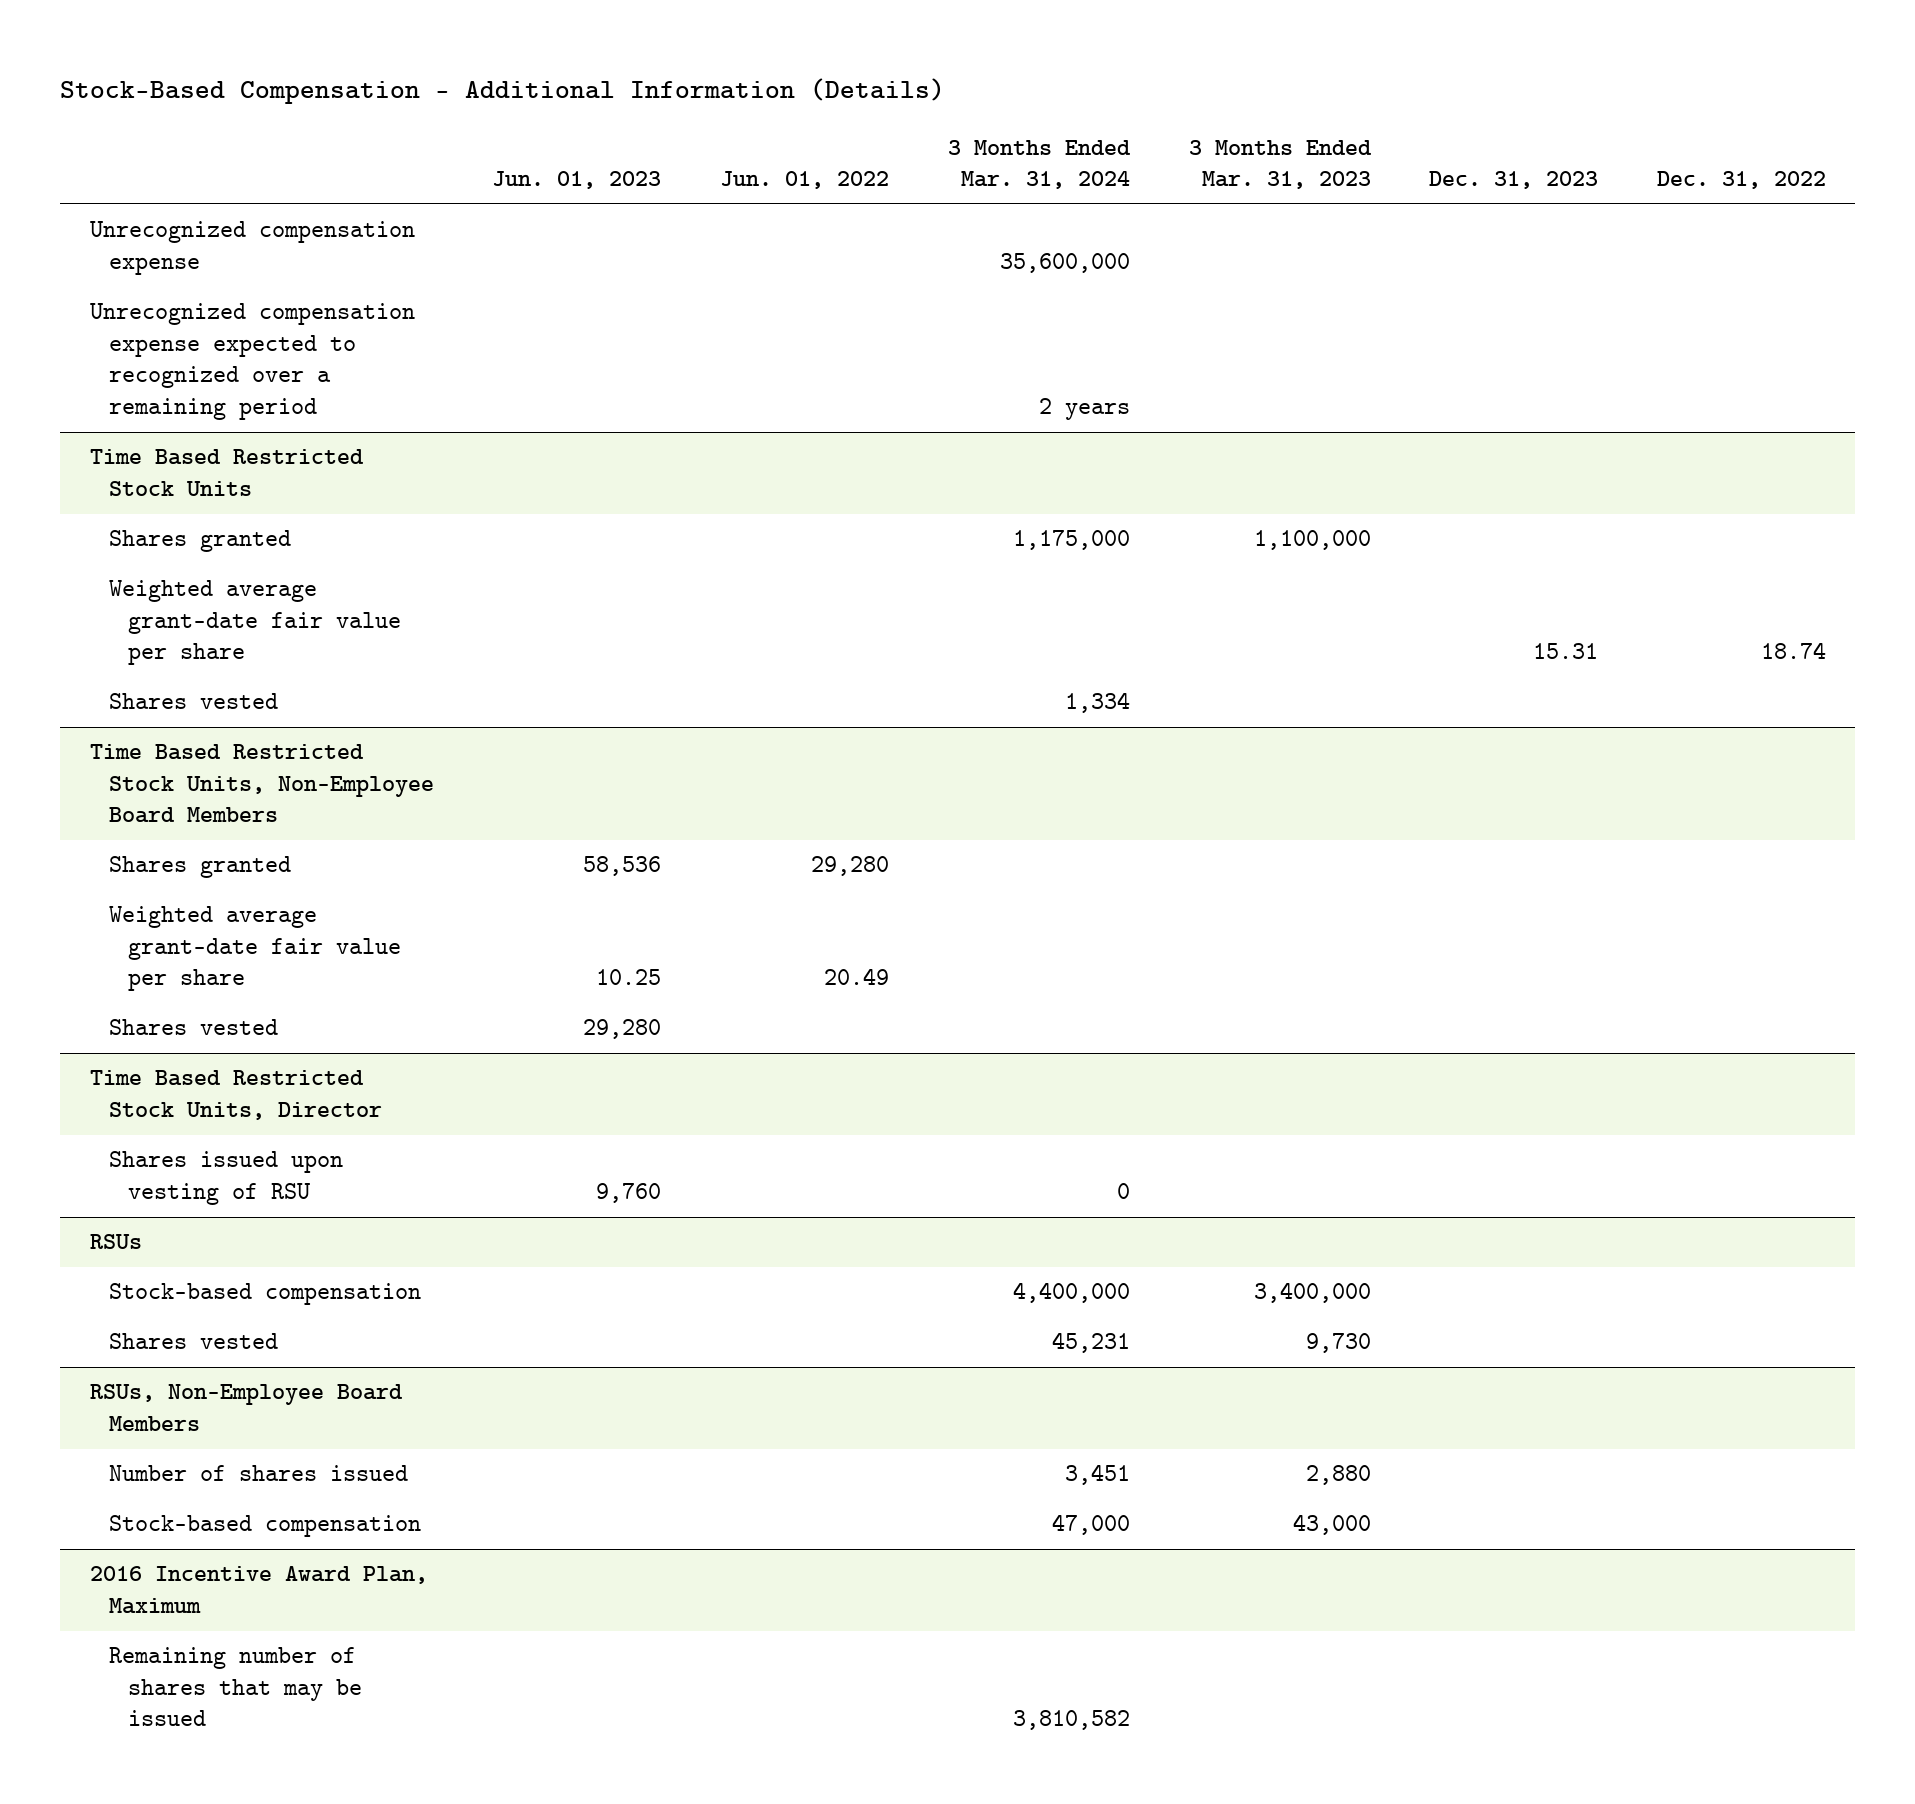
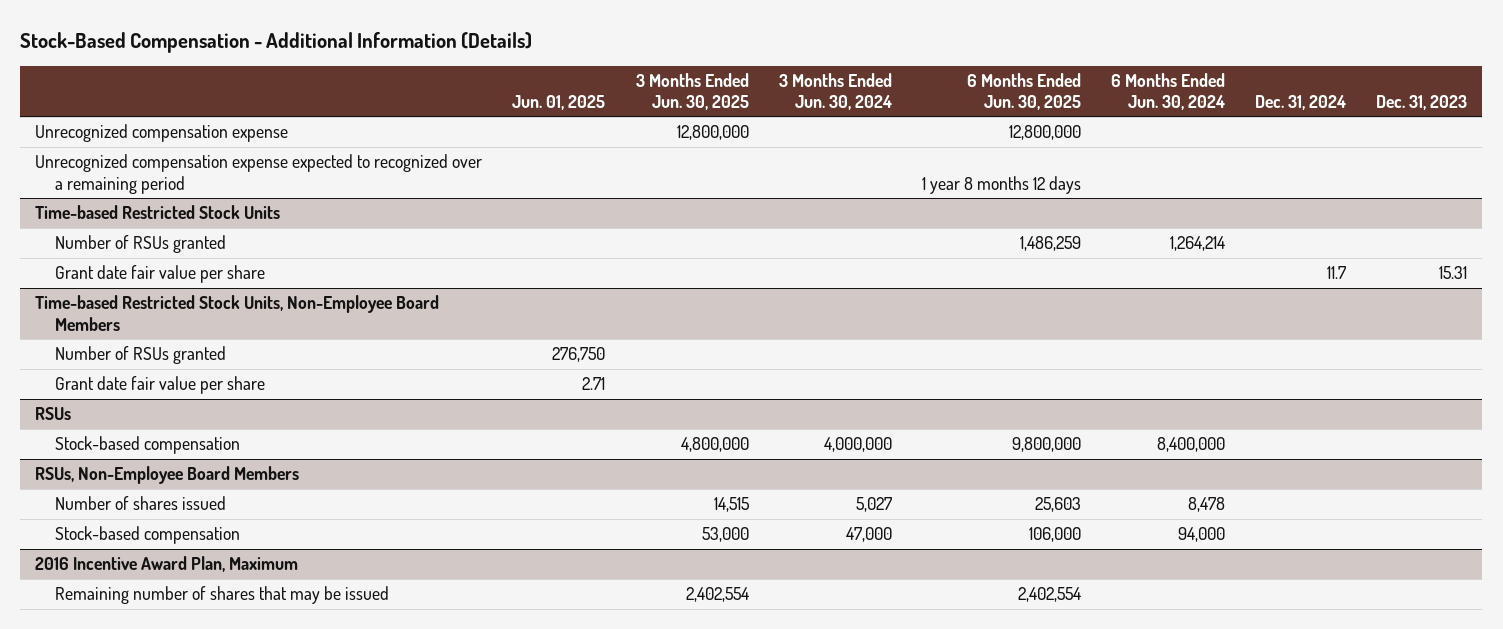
[492,171,662,190] Jun. 01, 2023 -> none
[720,171,890,190] Jun. 01, 2022 -> none
[947,139,1131,190] 3 Months Ended Mar. 31, 2024 -> none
[1188,139,1372,190] 3 Months Ended Mar. 31, 2023 -> none
[1656,171,1826,190] Dec. 31, 2022 -> none
none -> [512,95,606,111] Jun. 01, 2025
none -> [635,72,749,111] 3 Months Ended Jun. 30, 2025
none -> [778,72,892,111] 3 Months Ended Jun. 30, 2024
none -> [966,72,1081,111] 6 Months Ended Jun. 30, 2025
none -> [1111,72,1226,111] 6 Months Ended Jun. 30, 2024
none -> [1255,95,1347,111] Dec. 31, 2024
[108,693,278,710] Shares vested -> none
[108,1019,278,1036] Shares vested -> none
[89,1070,382,1120] Time Based Restricted Stock Units, Director -> none
[108,1151,343,1205] Shares issued upon vesting of RSU -> none
[89,449,364,496] Time Based Restricted Stock Units -> [35,205,281,220] Time-based Restricted Stock Units
[108,530,291,553] Shares granted -> [55,235,227,254] Number of RSUs granted
[108,580,401,666] Weighted average grant-date fair value per share -> [55,265,266,284] Grant date fair value per share
[89,744,434,824] Time Based Restricted Stock Units, Non-Employee Board Members -> [35,295,440,331] Time-based Restricted Stock Units, Non-Employee Board Members
[108,856,291,879] Shares granted -> [55,346,227,365] Number of RSUs granted
[108,906,401,992] Weighted average grant-date fair value per share -> [55,376,266,395] Grant date fair value per share
[108,1333,278,1350] Shares vested -> none

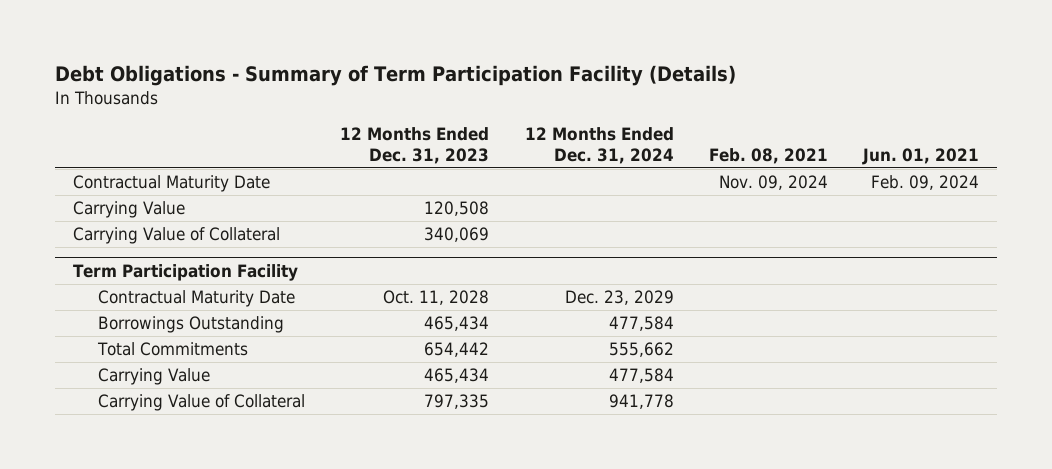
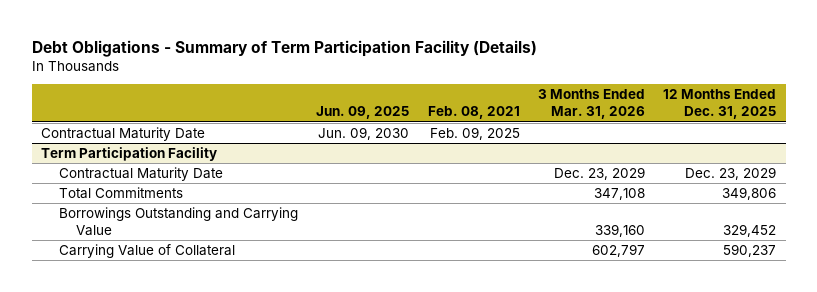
[340,127,490,164] 12 Months Ended Dec. 31, 2023 -> none
[524,127,674,164] 12 Months Ended Dec. 31, 2024 -> none
[862,147,980,165] Jun. 01, 2021 -> none
none -> [316,106,410,120] Jun. 09, 2025
none -> [537,89,645,120] 3 Months Ended Mar. 31, 2026
none -> [663,89,777,120] 12 Months Ended Dec. 31, 2025
[72,201,185,219] Carrying Value -> none
[72,227,280,245] Carrying Value of Collateral -> none
[718,175,828,191] Nov. 09, 2024 -> [429,127,520,141] Feb. 09, 2025
[98,316,285,334] Borrowings Outstanding -> none
[98,368,211,386] Carrying Value -> none
none -> [58,207,298,237] Borrowings Outstanding and Carrying Value

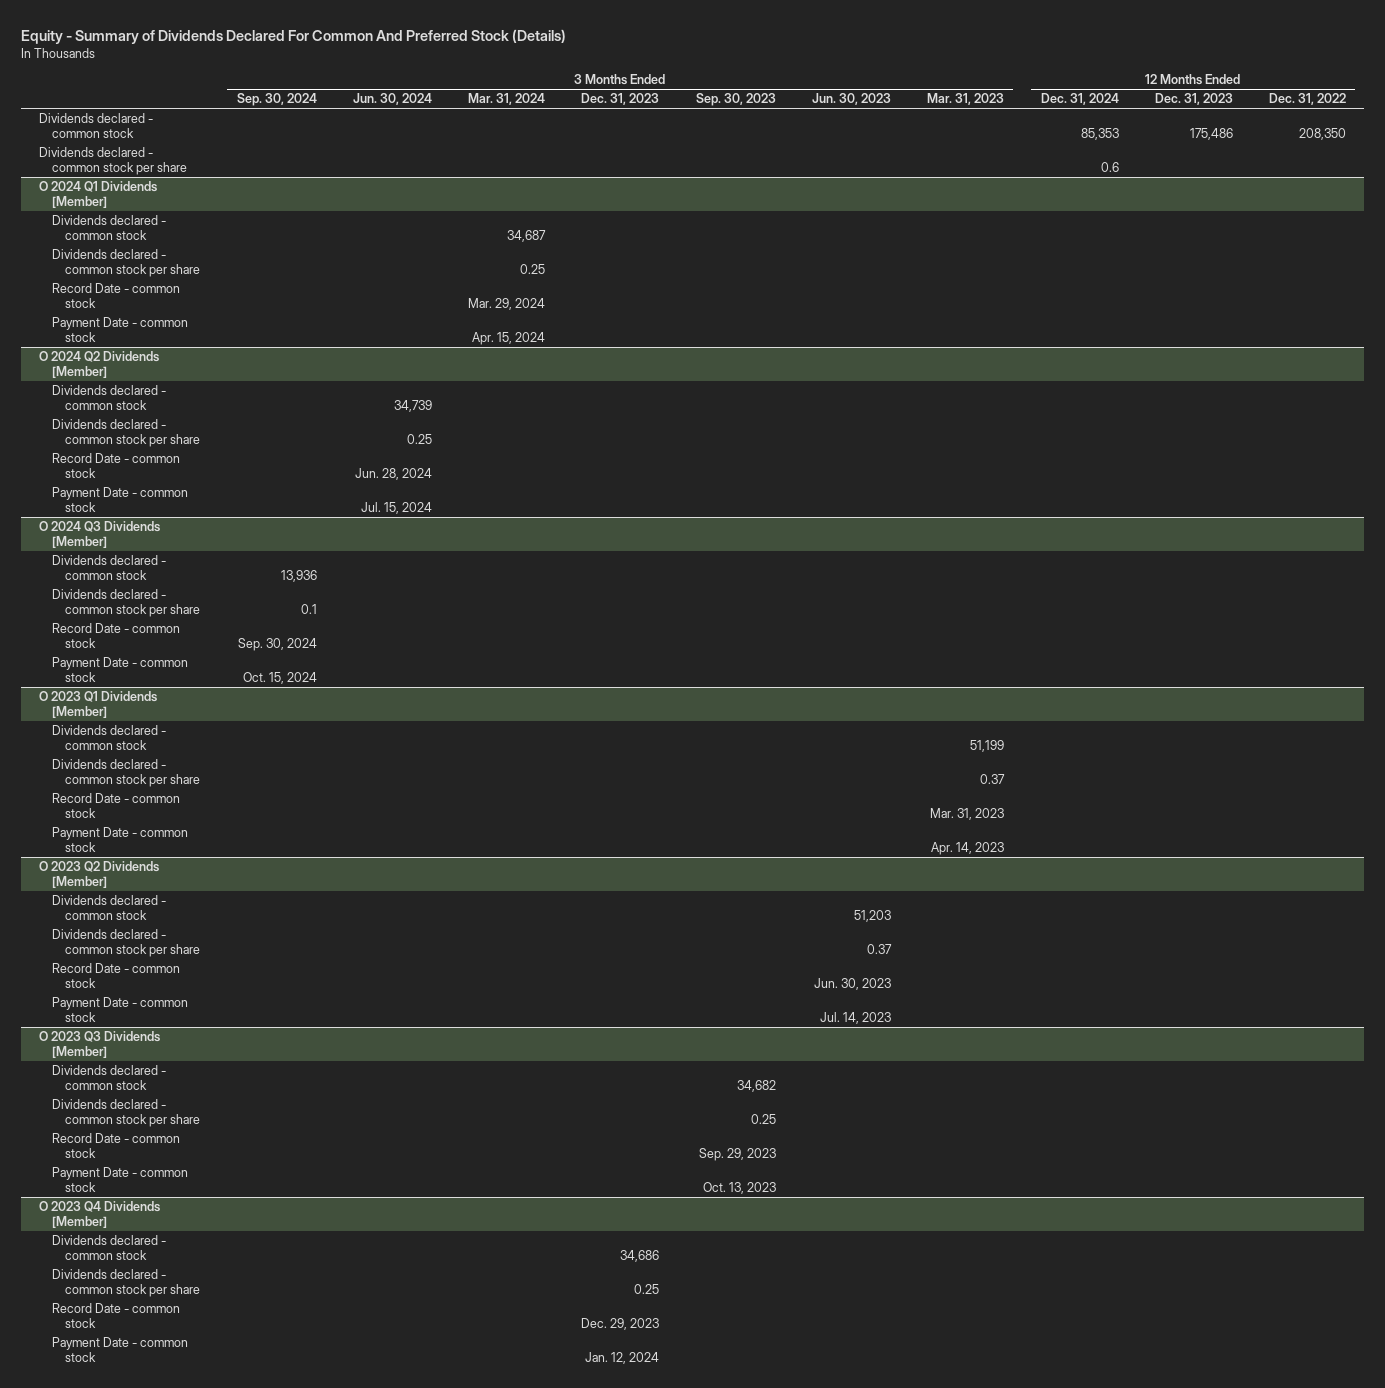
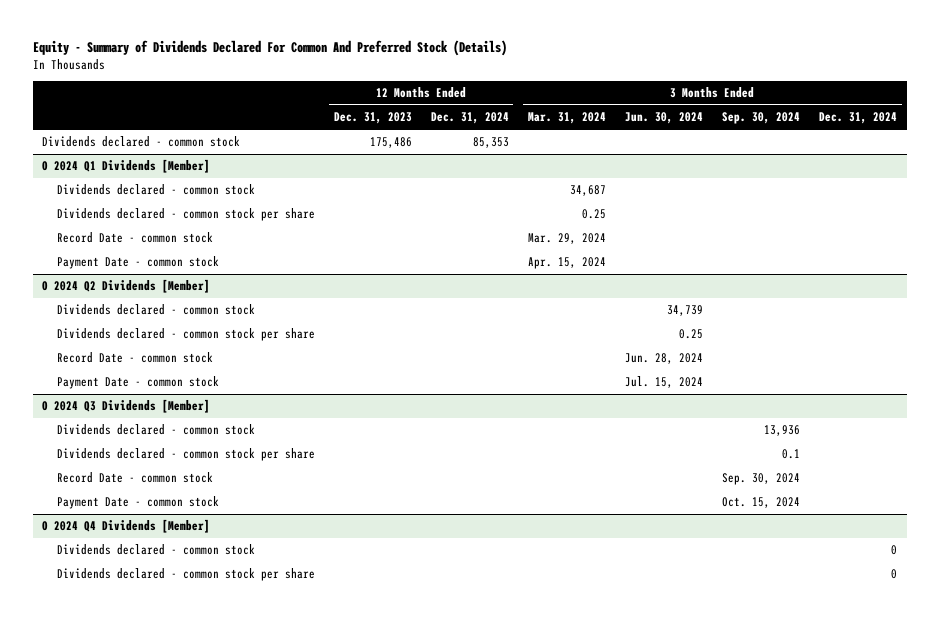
[581,93,660,106] Dec. 31, 2023 -> none
[695,93,776,107] Sep. 30, 2023 -> none
[811,93,891,106] Jun. 30, 2023 -> none
[927,93,1005,106] Mar. 31, 2023 -> none
[1269,93,1347,106] Dec. 31, 2022 -> none
none -> [819,112,898,125] Dec. 31, 2024
[39,147,188,176] Dividends declared - common stock per share -> none
[39,691,158,719] O 2023 Q1 Dividends [Member] -> none
[52,725,167,751] Dividends declared - common stock -> none
[52,759,201,788] Dividends declared - common stock per share -> none
[52,793,181,819] Record Date - common stock -> none
[52,827,189,853] Payment Date - common stock -> none
[39,861,160,889] O 2023 Q2 Dividends [Member] -> none
[52,895,167,921] Dividends declared - common stock -> none
[52,929,201,958] Dividends declared - common stock per share -> none
[52,963,181,989] Record Date - common stock -> none
[52,997,189,1023] Payment Date - common stock -> none
[39,1031,161,1059] O 2023 Q3 Dividends [Member] -> none
[52,1065,167,1091] Dividends declared - common stock -> none
[52,1099,201,1128] Dividends declared - common stock per share -> none
[52,1133,181,1159] Record Date - common stock -> none
[52,1167,189,1193] Payment Date - common stock -> none
[39,1201,161,1229] O 2023 Q4 Dividends [Member] -> none
[52,1235,167,1261] Dividends declared - common stock -> none
[52,1269,201,1298] Dividends declared - common stock per share -> none
[52,1303,181,1329] Record Date - common stock -> none
[52,1337,189,1363] Payment Date - common stock -> none
none -> [42,519,211,534] O 2024 Q4 Dividends [Member]
none -> [56,544,255,556] Dividends declared - common stock
none -> [56,568,315,582] Dividends declared - common stock per share

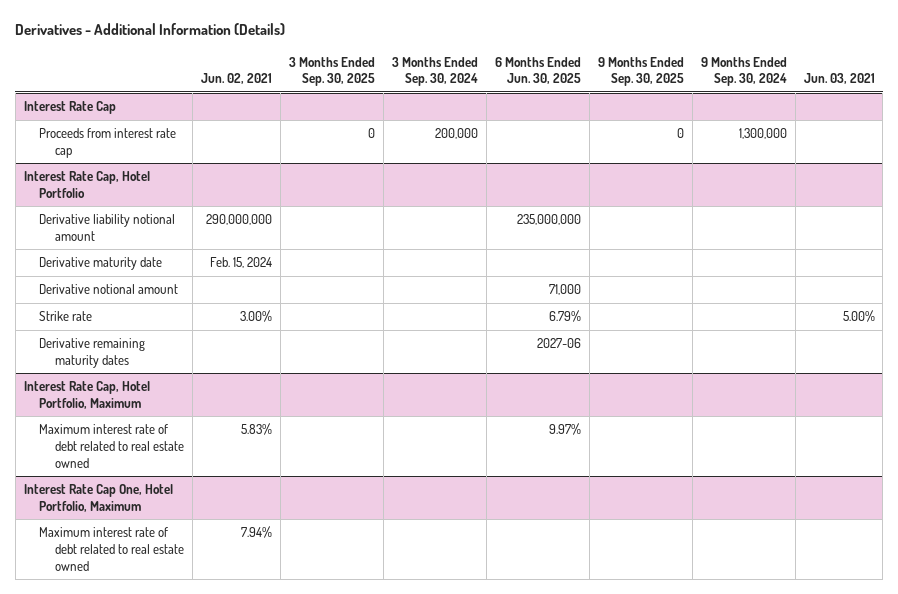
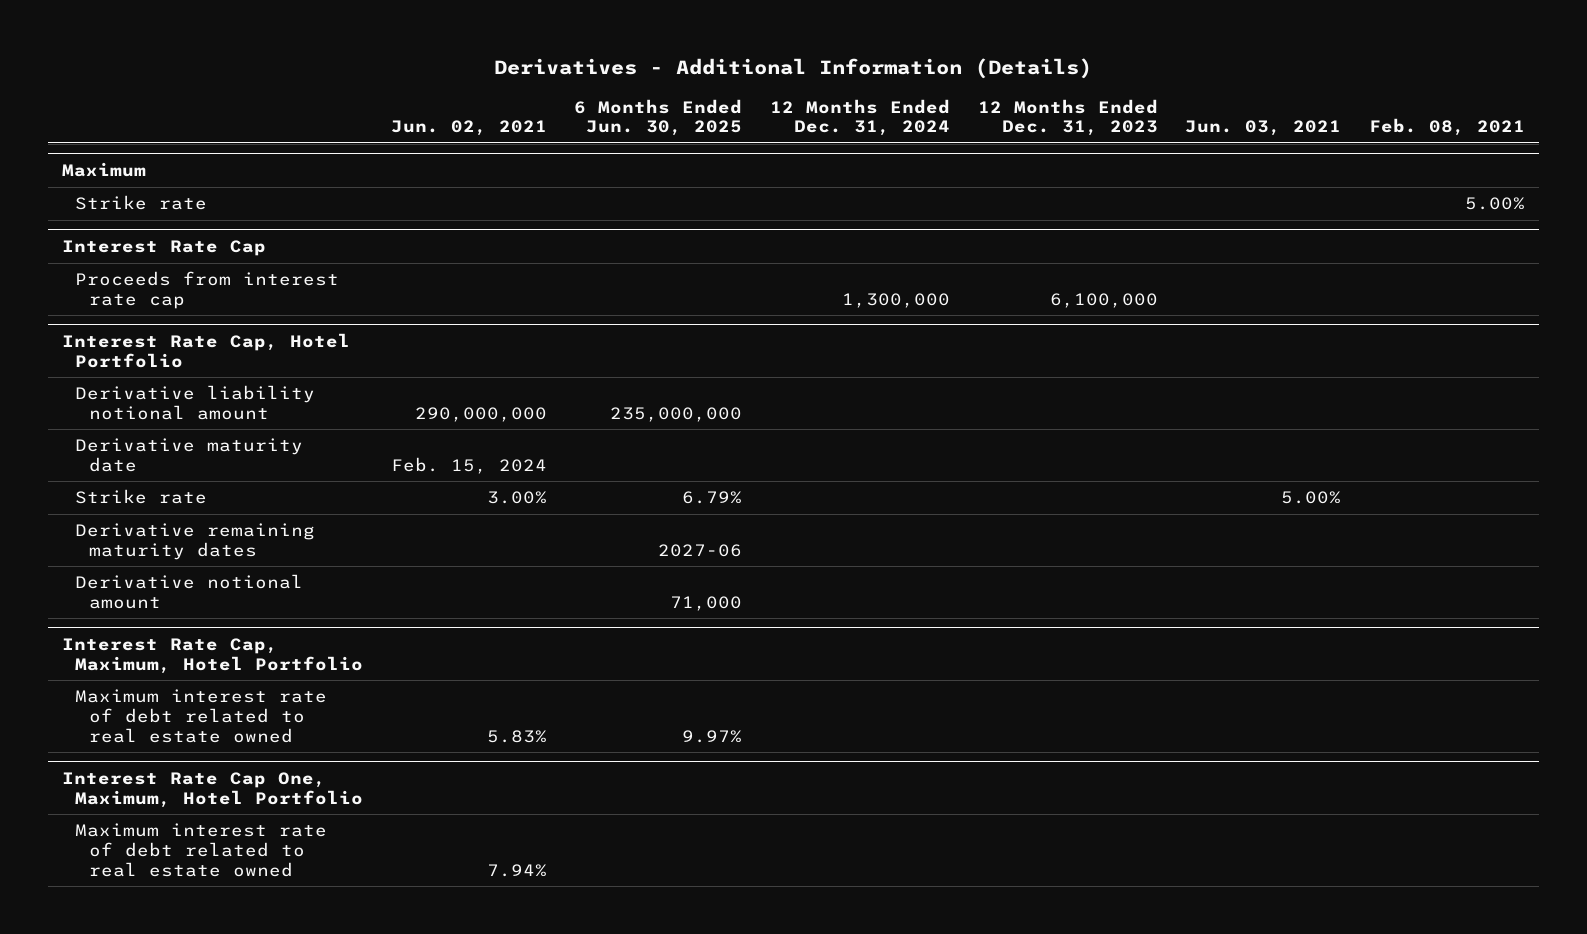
[288,56,375,87] 3 Months Ended Sep. 30, 2025 -> none
[391,56,478,87] 3 Months Ended Sep. 30, 2024 -> none
[597,56,684,87] 9 Months Ended Sep. 30, 2025 -> none
[700,56,787,87] 9 Months Ended Sep. 30, 2024 -> none
none -> [770,98,951,137] 12 Months Ended Dec. 31, 2024
none -> [977,98,1158,137] 12 Months Ended Dec. 31, 2023
none -> [1369,118,1526,137] Feb. 08, 2021
none -> [61,162,146,178] Maximum
none -> [75,195,208,211] Strike rate
[39,284,179,295] Derivative notional amount -> [75,574,304,609] Derivative notional amount
[23,381,150,409] Interest Rate Cap, Hotel Portfolio, Maximum -> [61,638,364,674] Interest Rate Cap, Maximum, Hotel Portfolio
[23,484,173,512] Interest Rate Cap One, Hotel Portfolio, Maximum -> [61,772,364,808] Interest Rate Cap One, Maximum, Hotel Portfolio

